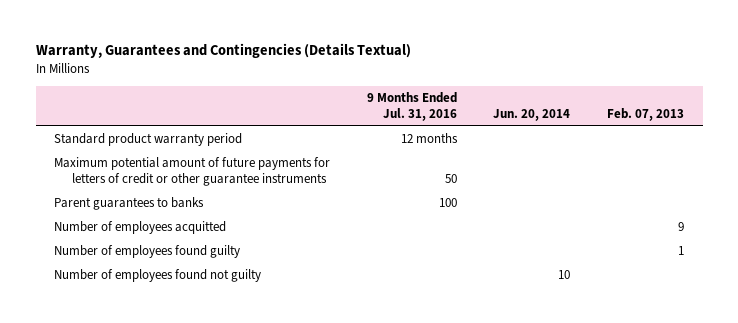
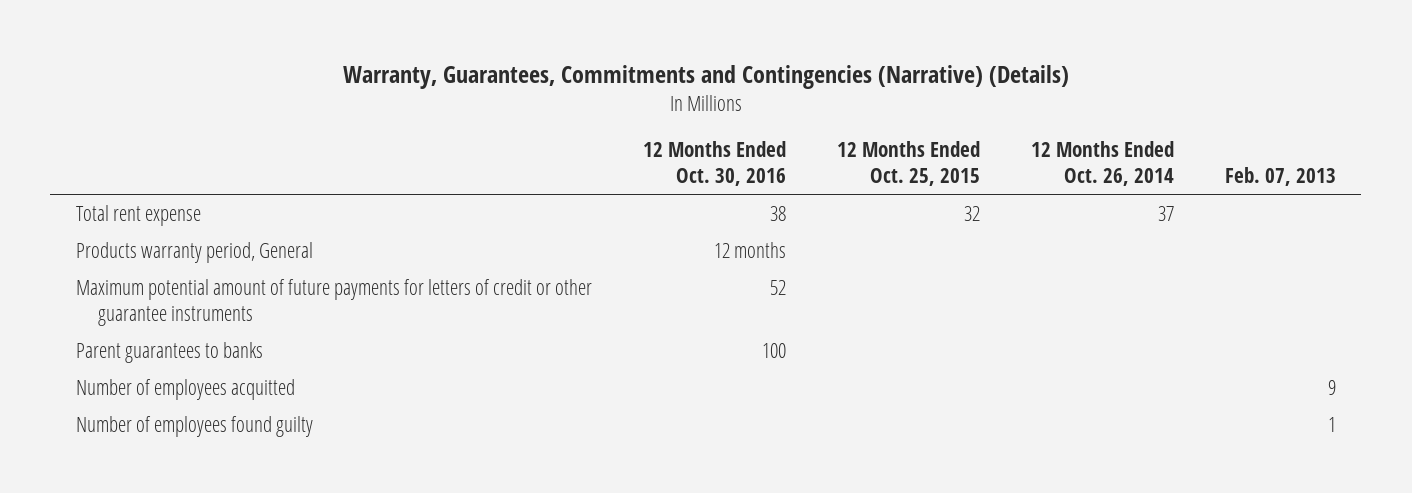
[35,43,411,59] Warranty, Guarantees and Contingencies (Details Textual) -> [342,64,1069,89] Warranty, Guarantees, Commitments and Contingencies (Narrative) (Details)
[366,91,457,122] 9 Months Ended Jul. 31, 2016 -> none
[493,109,571,122] Jun. 20, 2014 -> none
none -> [642,141,786,187] 12 Months Ended Oct. 30, 2016
none -> [836,141,980,187] 12 Months Ended Oct. 25, 2015
none -> [1030,141,1174,187] 12 Months Ended Oct. 26, 2014
none -> [75,204,201,226] Total rent expense
[53,133,242,147] Standard product warranty period -> [75,241,313,263] Products warranty period, General
[53,269,261,283] Number of employees found not guilty -> none

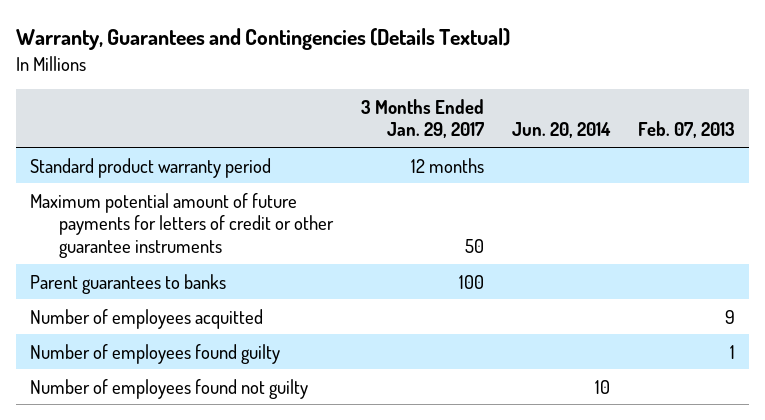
[342,64,1069,89] Warranty, Guarantees, Commitments and Contingencies (Narrative) (Details) -> [16,28,511,51] Warranty, Guarantees and Contingencies (Details Textual)
[642,141,786,187] 12 Months Ended Oct. 30, 2016 -> none
[836,141,980,187] 12 Months Ended Oct. 25, 2015 -> none
[1030,141,1174,187] 12 Months Ended Oct. 26, 2014 -> none
none -> [361,98,485,139] 3 Months Ended Jan. 29, 2017
none -> [512,122,612,139] Jun. 20, 2014
[75,204,201,226] Total rent expense -> none
[75,241,313,263] Products warranty period, General -> [30,157,272,178] Standard product warranty period
none -> [30,378,309,399] Number of employees found not guilty

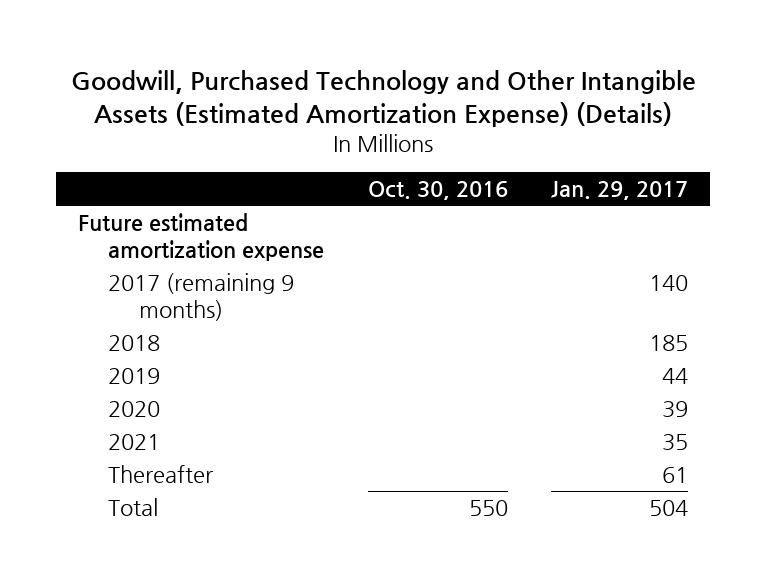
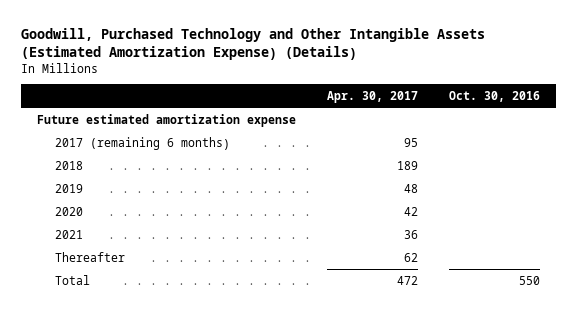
[551,181,689,201] Jan. 29, 2017 -> none
none -> [327,90,419,103] Apr. 30, 2017
[108,272,295,321] 2017 (remaining 9 months) -> [54,136,230,150] 2017 (remaining 6 months)

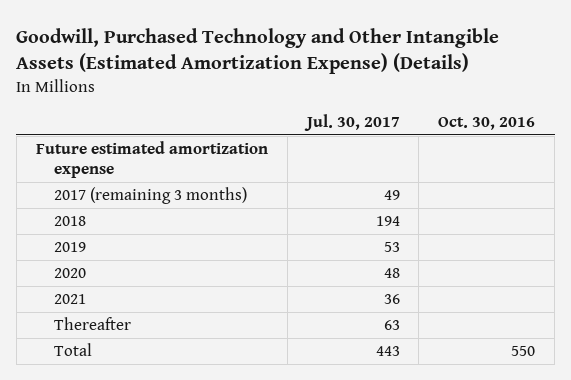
[327,90,419,103] Apr. 30, 2017 -> none
none -> [303,113,400,131] Jul. 30, 2017
[54,136,230,150] 2017 (remaining 6 months) -> [53,187,247,205] 2017 (remaining 3 months)

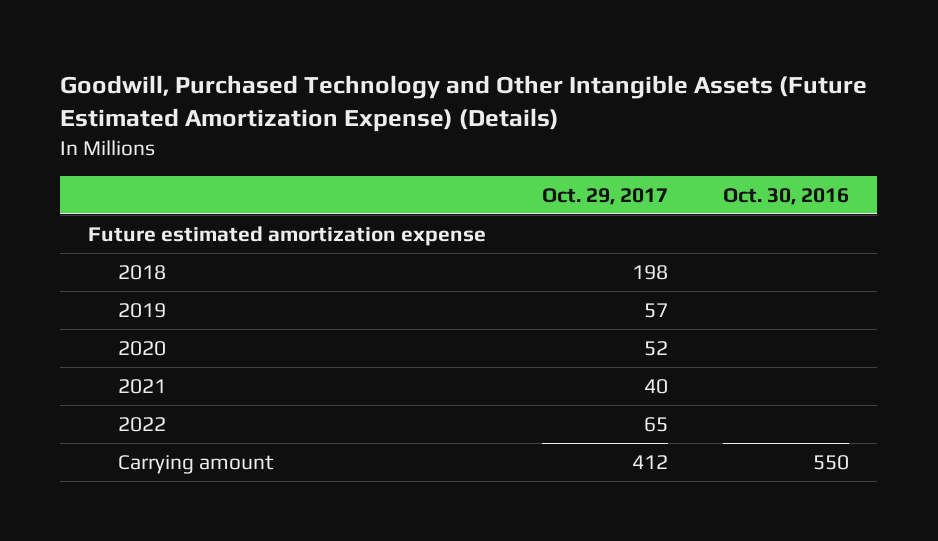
[16,27,500,75] Goodwill, Purchased Technology and Other Intangible Assets (Estimated Amortization Expense) (Details) -> [60,75,868,133] Goodwill, Purchased Technology and Other Intangible Assets (Future Estimated Amortization Expense) (Details)
[303,113,400,131] Jul. 30, 2017 -> none
none -> [541,187,668,205] Oct. 29, 2017
[53,187,247,205] 2017 (remaining 3 months) -> none
[53,317,131,331] Thereafter -> none
none -> [118,416,167,432] 2022
[53,343,92,357] Total -> [118,454,275,474] Carrying amount

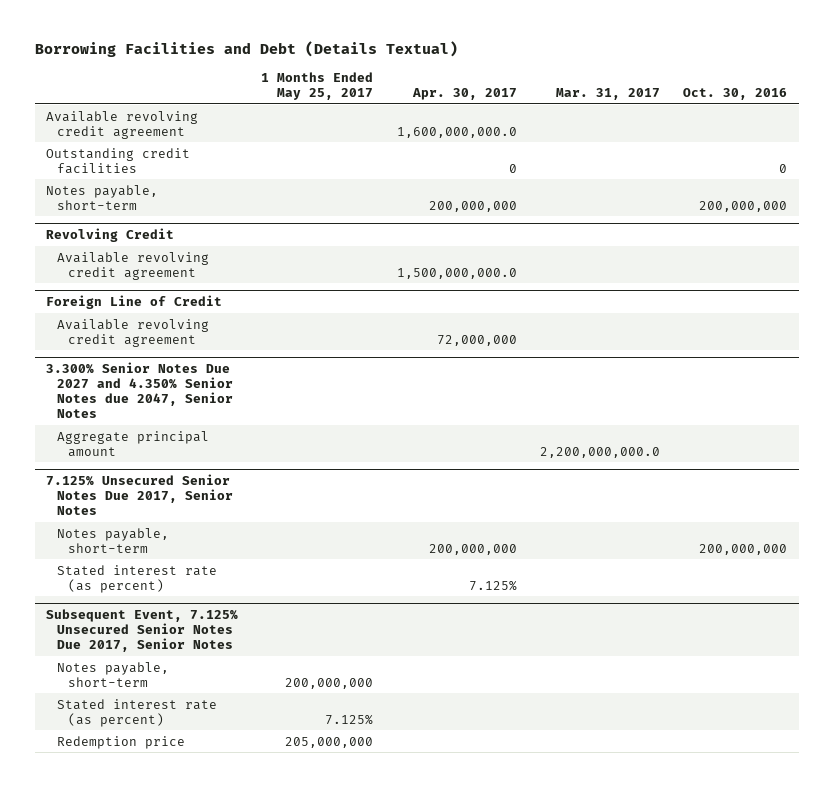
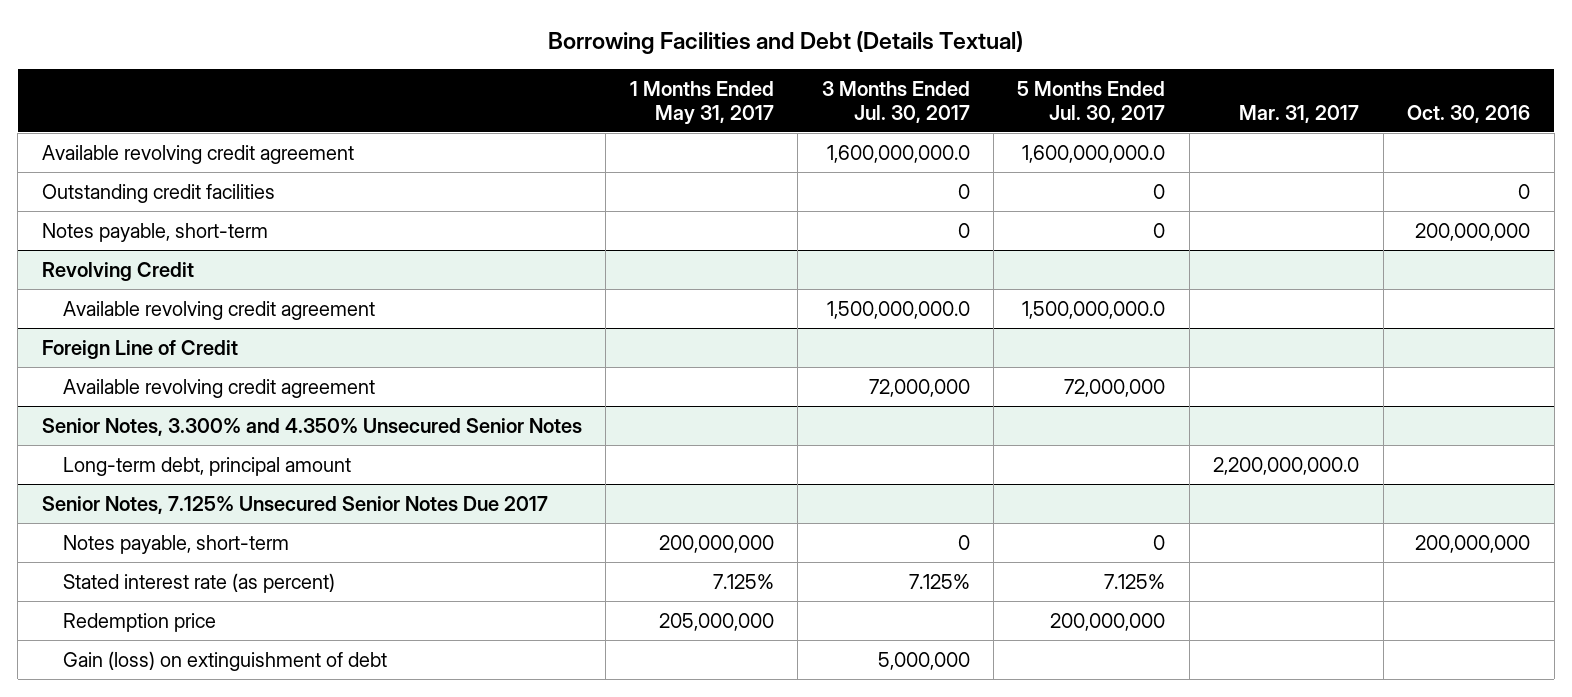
[261,71,374,100] 1 Months Ended May 25, 2017 -> none
[411,87,517,100] Apr. 30, 2017 -> none
none -> [629,81,774,125] 1 Months Ended May 31, 2017
none -> [821,81,970,123] 3 Months Ended Jul. 30, 2017
none -> [1017,81,1166,123] 5 Months Ended Jul. 30, 2017
[46,362,233,418] 3.300% Senior Notes Due 2027 and 4.350% Senior Notes due 2047, Senior Notes -> [41,417,582,436] Senior Notes, 3.300% and 4.350% Unsecured Senior Notes
[56,430,209,457] Aggregate principal amount -> [63,456,352,476] Long-term debt, principal amount
[46,474,233,515] 7.125% Unsecured Senior Notes Due 2017, Senior Notes -> [41,495,548,514] Senior Notes, 7.125% Unsecured Senior Notes Due 2017
[46,609,239,652] Subsequent Event, 7.125% Unsecured Senior Notes Due 2017, Senior Notes -> none
[56,661,169,687] Notes payable, short-term -> none
[56,698,217,727] Stated interest rate (as percent) -> none
[56,735,185,749] Redemption price -> none
none -> [63,612,217,632] Redemption price
none -> [63,650,388,671] Gain (loss) on extinguishment of debt

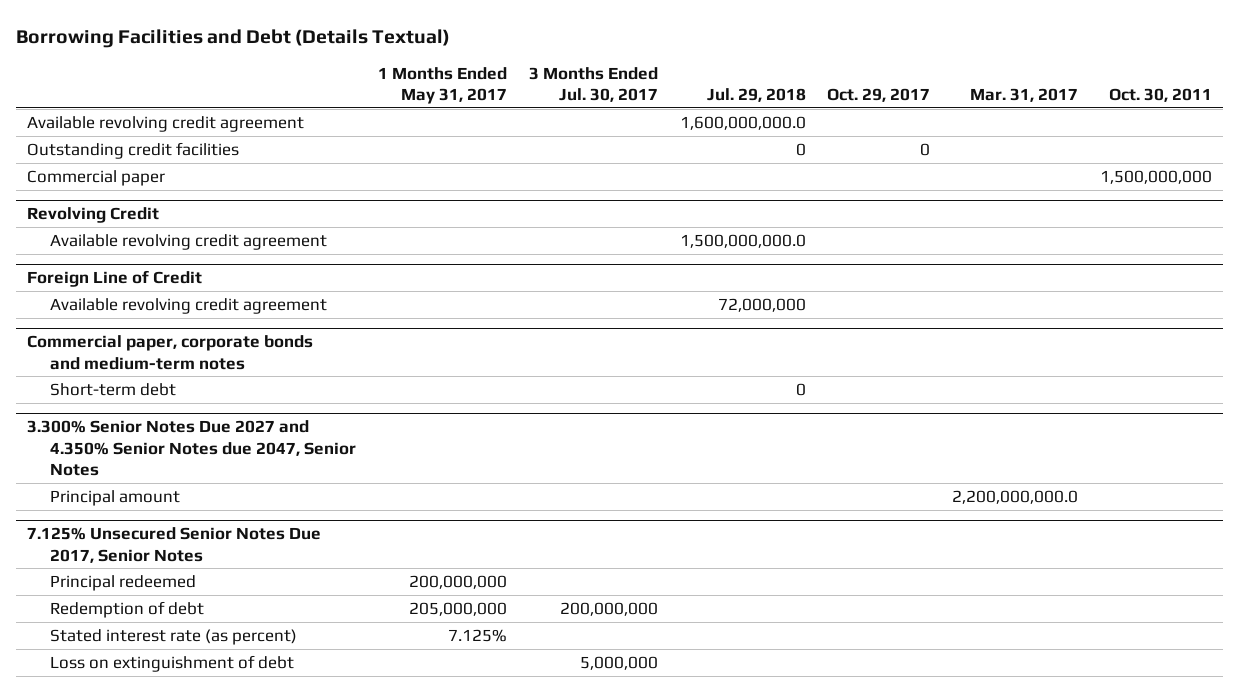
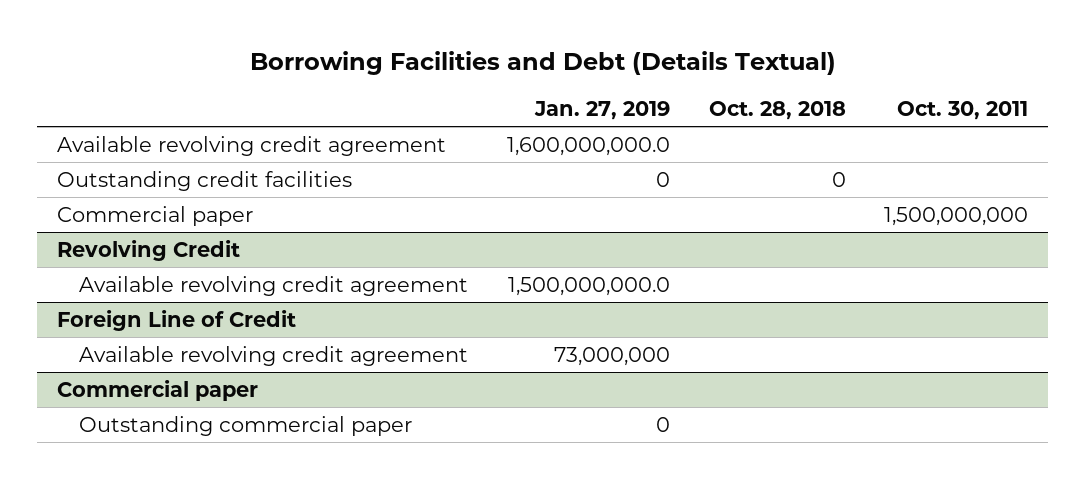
[378,66,508,104] 1 Months Ended May 31, 2017 -> none
[528,66,658,102] 3 Months Ended Jul. 30, 2017 -> none
[706,87,806,102] Jul. 29, 2018 -> none
[827,87,931,102] Oct. 29, 2017 -> none
[970,87,1079,102] Mar. 31, 2017 -> none
none -> [533,100,670,120] Jan. 27, 2019
none -> [708,100,846,120] Oct. 28, 2018
[27,420,357,476] 3.300% Senior Notes Due 2027 and 4.350% Senior Notes due 2047, Senior Notes -> none
[50,489,181,506] Principal amount -> none
[27,527,322,563] 7.125% Unsecured Senior Notes Due 2017, Senior Notes -> none
[50,574,197,591] Principal redeemed -> none
[50,600,205,618] Redemption of debt -> none
[50,628,298,645] Stated interest rate (as percent) -> none
[50,654,295,672] Loss on extinguishment of debt -> none
[27,335,314,370] Commercial paper, corporate bonds and medium-term notes -> [56,380,258,402] Commercial paper
[50,382,177,396] Short-term debt -> [78,416,412,437] Outstanding commercial paper

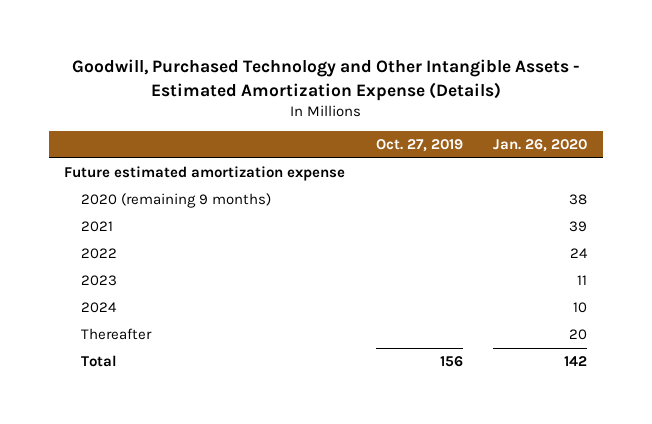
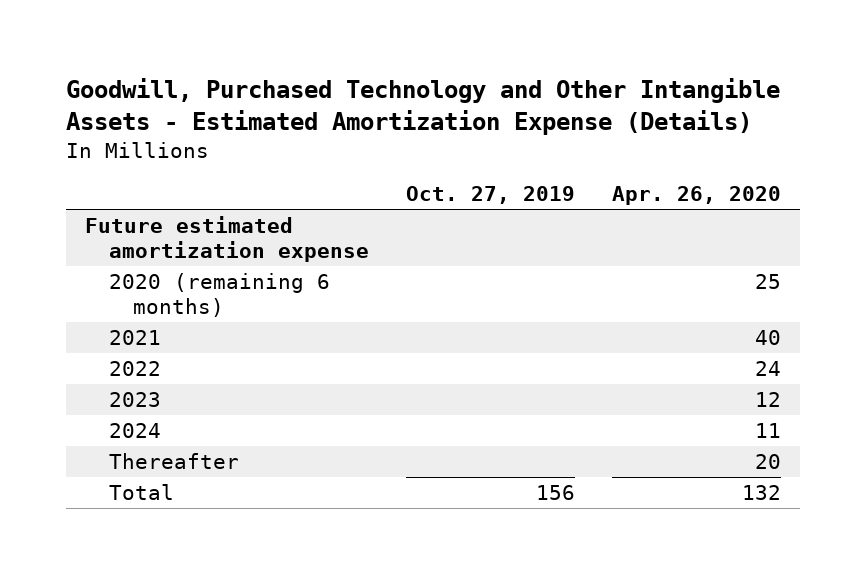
[493,139,588,153] Jan. 26, 2020 -> none
none -> [612,186,782,206] Apr. 26, 2020
[80,193,271,209] 2020 (remaining 9 months) -> [108,273,330,317] 2020 (remaining 6 months)

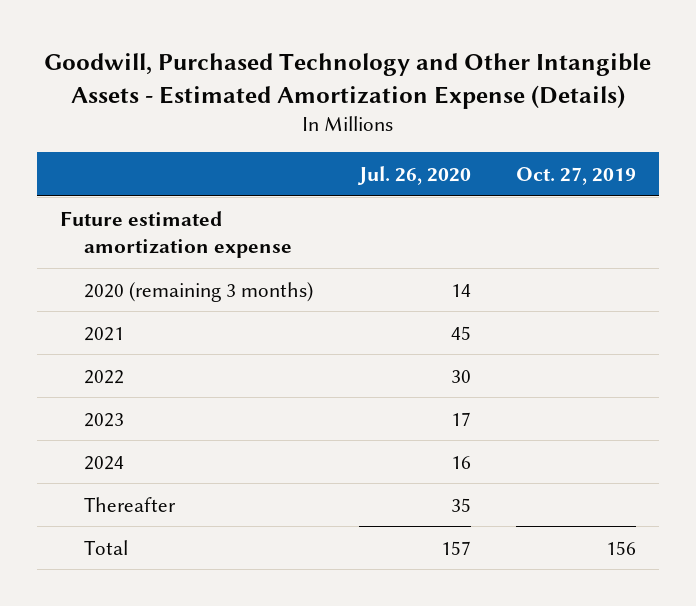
[612,186,782,206] Apr. 26, 2020 -> none
none -> [356,165,471,185] Jul. 26, 2020
[108,273,330,317] 2020 (remaining 6 months) -> [84,281,314,302] 2020 (remaining 3 months)

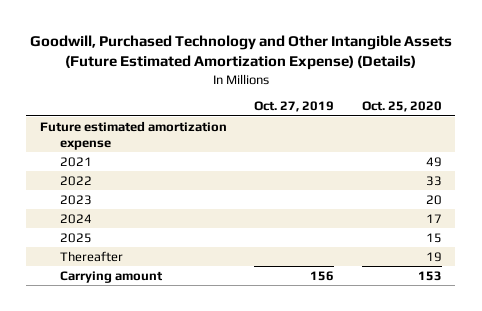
[43,52,651,109] Goodwill, Purchased Technology and Other Intangible Assets - Estimated Amortization Expense (Details) -> [29,35,452,71] Goodwill, Purchased Technology and Other Intangible Assets (Future Estimated Amortization Expense) (Details)
[356,165,471,185] Jul. 26, 2020 -> none
none -> [361,101,442,113] Oct. 25, 2020
[84,281,314,302] 2020 (remaining 3 months) -> none
none -> [59,232,92,243] 2025
[84,539,129,555] Total -> [59,270,163,283] Carrying amount

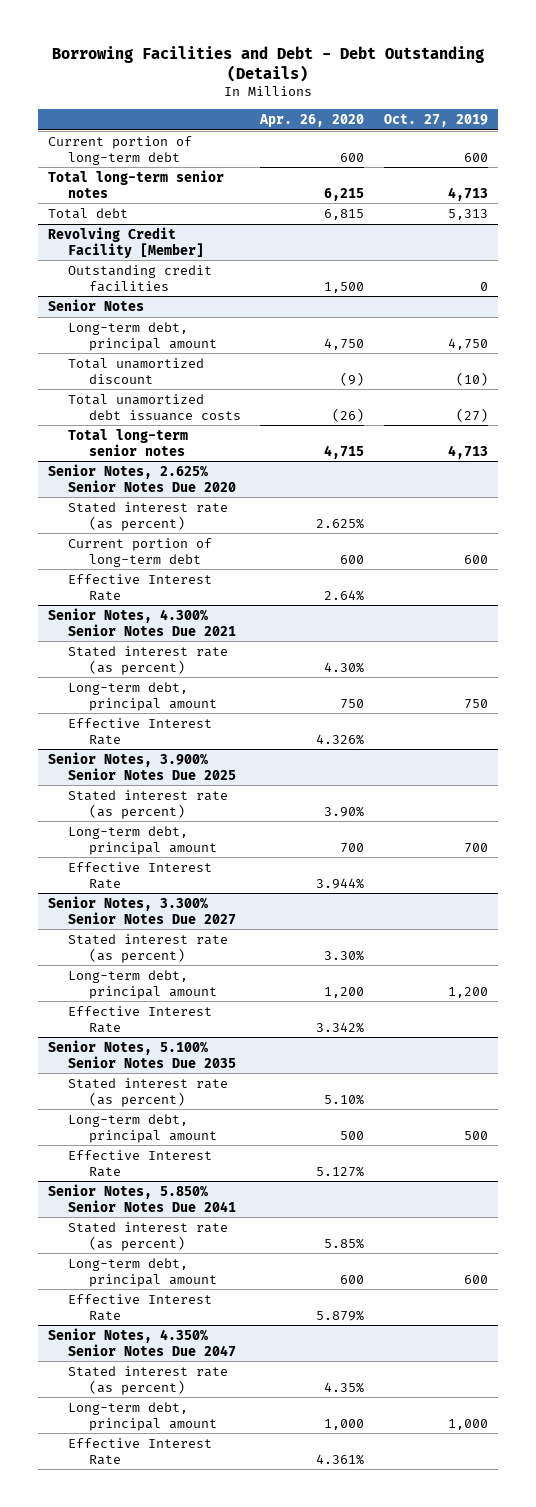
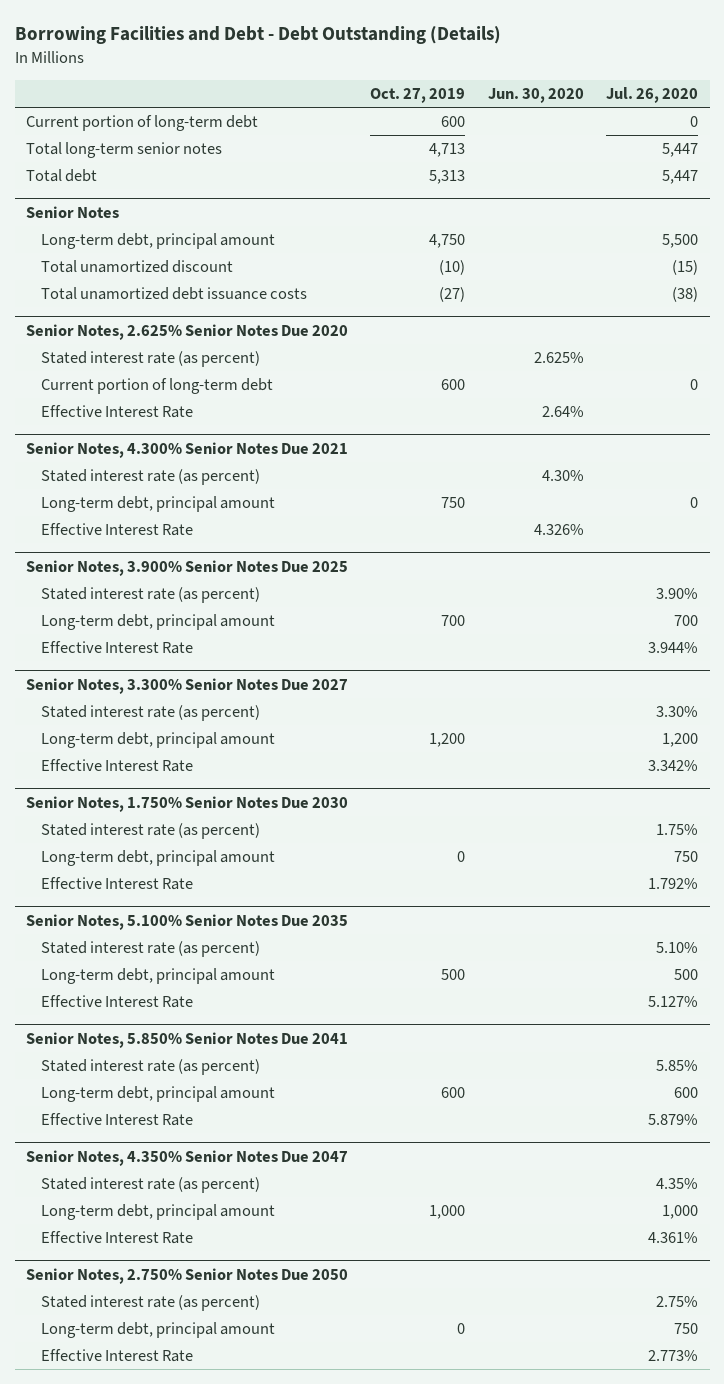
[259,113,365,127] Apr. 26, 2020 -> none
none -> [487,87,584,103] Jun. 30, 2020
none -> [606,86,699,103] Jul. 26, 2020
[48,226,205,258] Revolving Credit Facility [Member] -> none
[68,264,213,292] Outstanding credit facilities -> none
[68,428,189,456] Total long-term senior notes -> none
none -> [25,796,348,813] Senior Notes, 1.750% Senior Notes Due 2030
none -> [40,823,260,840] Stated interest rate (as percent)
none -> [40,850,275,867] Long-term debt, principal amount
none -> [40,877,193,891] Effective Interest Rate
none -> [25,1268,348,1285] Senior Notes, 2.750% Senior Notes Due 2050
none -> [40,1295,260,1312] Stated interest rate (as percent)
none -> [40,1322,275,1339] Long-term debt, principal amount
none -> [40,1349,193,1363] Effective Interest Rate

